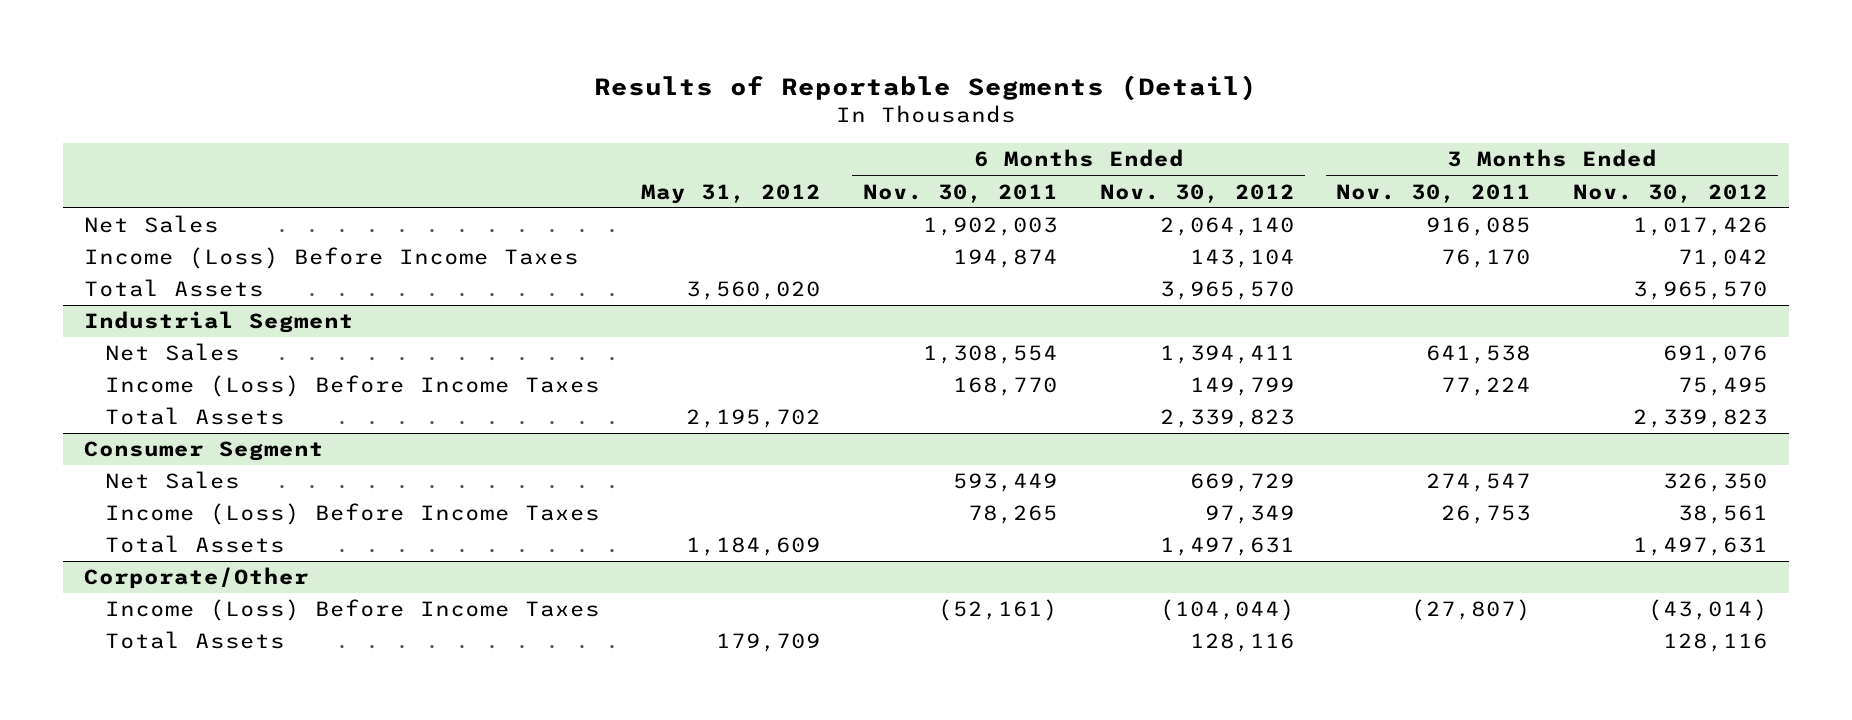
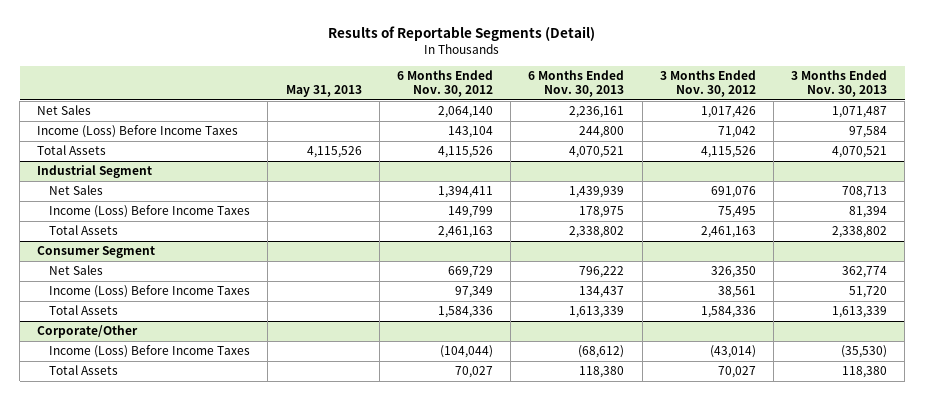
[641,183,822,204] May 31, 2012 -> none
[862,183,1058,203] Nov. 30, 2011 -> none
[1336,183,1532,203] Nov. 30, 2011 -> none
none -> [285,85,362,98] May 31, 2013
none -> [528,70,625,98] 6 Months Ended Nov. 30, 2013
none -> [791,70,888,98] 3 Months Ended Nov. 30, 2013
[1159,281,1295,301] 3,965,570 -> [438,146,494,159] 4,115,526
[1632,281,1768,301] 3,965,570 -> [700,146,756,159] 4,115,526
[1159,409,1295,429] 2,339,823 -> [438,226,494,239] 2,461,163
[1632,409,1768,429] 2,339,823 -> [700,226,756,239] 2,461,163
[1159,537,1295,557] 1,497,631 -> [438,306,494,319] 1,584,336
[1632,537,1768,557] 1,497,631 -> [700,306,756,319] 1,584,336
[1189,633,1295,653] 128,116 -> [455,366,494,379] 70,027
[1662,633,1768,653] 128,116 -> [717,366,756,379] 70,027

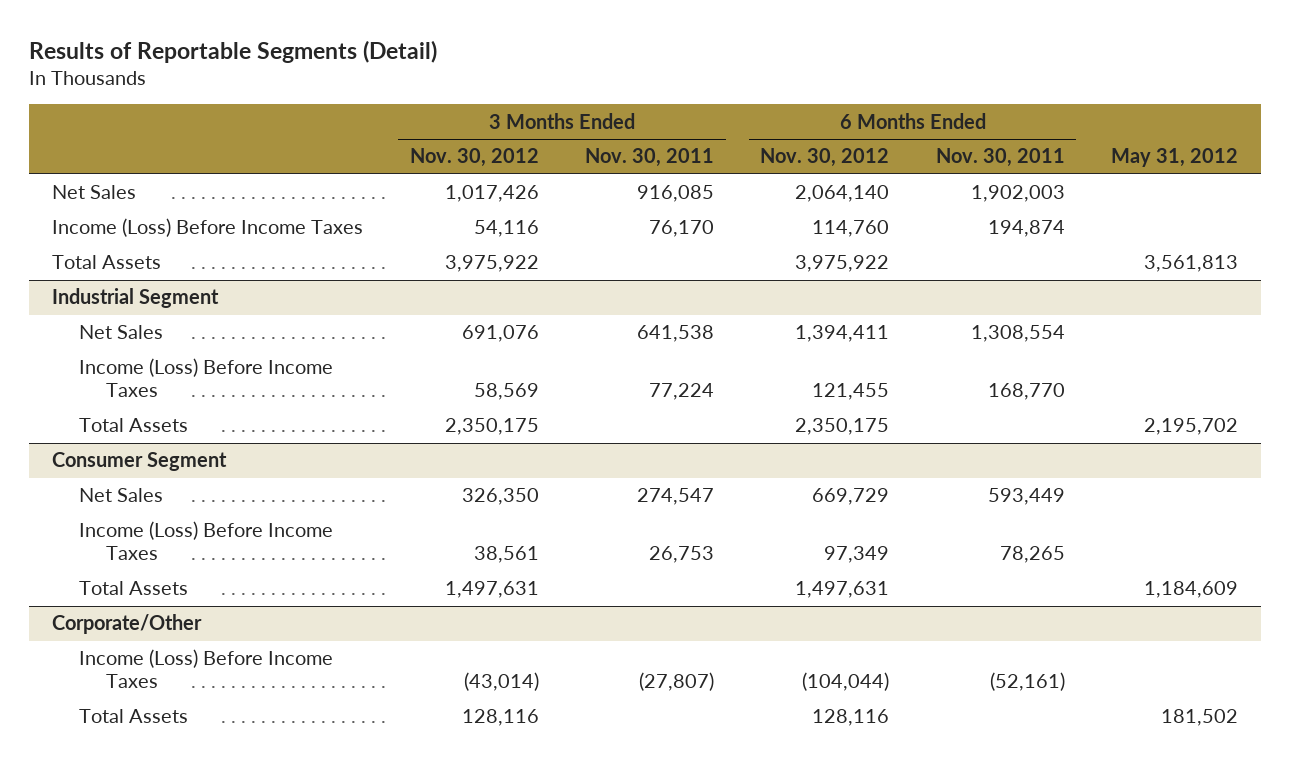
[285,85,362,98] May 31, 2013 -> none
[528,70,625,98] 6 Months Ended Nov. 30, 2013 -> none
[791,70,888,98] 3 Months Ended Nov. 30, 2013 -> none
none -> [584,148,714,168] Nov. 30, 2011
none -> [935,148,1065,168] Nov. 30, 2011
none -> [1111,148,1239,168] May 31, 2012
[448,126,494,139] 143,104 -> [812,220,890,238] 114,760
[717,126,756,139] 71,042 -> [473,220,539,238] 54,116
[438,146,494,159] 4,115,526 -> [795,255,890,273] 3,975,922
[700,146,756,159] 4,115,526 -> [444,255,539,273] 3,975,922
[448,206,494,219] 149,799 -> [812,383,890,401] 121,455
[717,206,756,219] 75,495 -> [473,383,539,401] 58,569
[438,226,494,239] 2,461,163 -> [795,418,890,436] 2,350,175
[700,226,756,239] 2,461,163 -> [444,418,539,436] 2,350,175
[438,306,494,319] 1,584,336 -> [795,581,890,599] 1,497,631
[700,306,756,319] 1,584,336 -> [444,581,539,599] 1,497,631
[455,366,494,379] 70,027 -> [812,709,890,727] 128,116
[717,366,756,379] 70,027 -> [461,709,539,727] 128,116

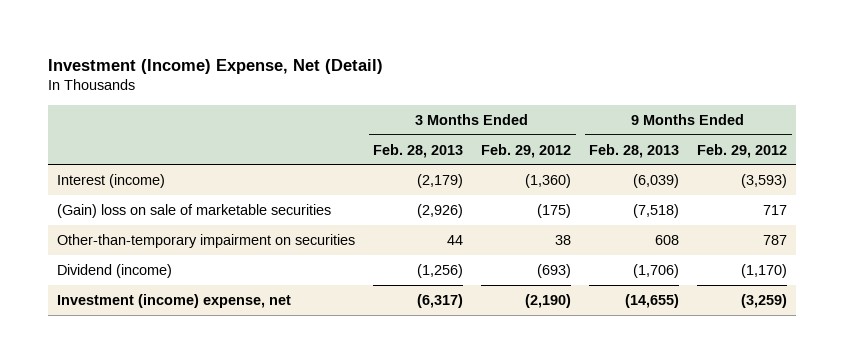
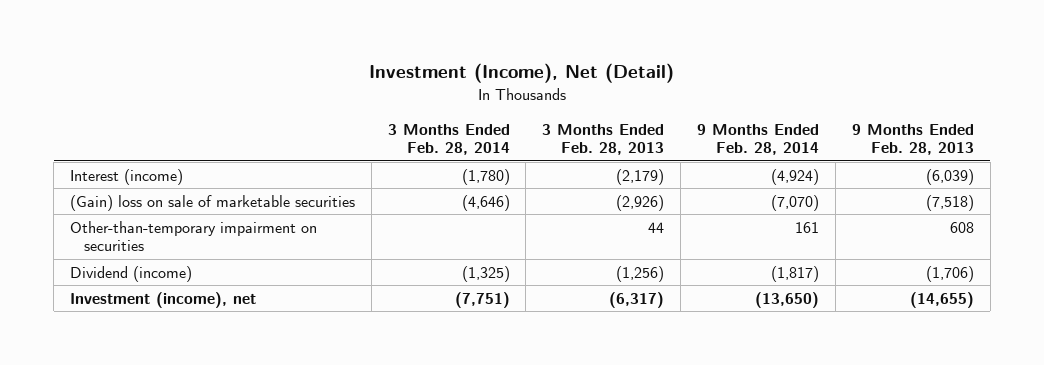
[48,58,384,74] Investment (Income) Expense, Net (Detail) -> [368,63,674,84] Investment (Income), Net (Detail)
[481,143,572,158] Feb. 29, 2012 -> none
[697,143,788,158] Feb. 29, 2012 -> none
none -> [387,123,510,156] 3 Months Ended Feb. 28, 2014
none -> [697,123,820,156] 9 Months Ended Feb. 28, 2014
[57,293,292,308] Investment (income) expense, net -> [69,291,256,308] Investment (income), net

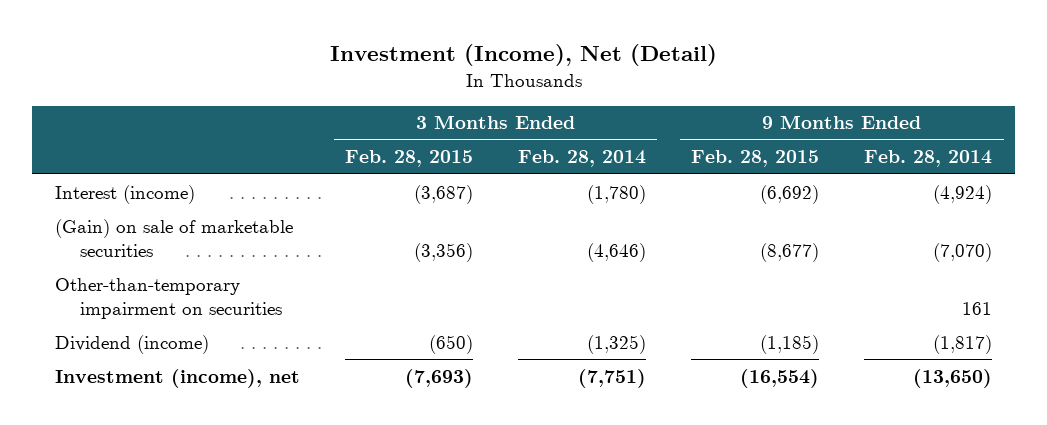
[542,123,665,156] 3 Months Ended Feb. 28, 2013 -> none
[851,123,974,156] 9 Months Ended Feb. 28, 2013 -> none
none -> [344,150,473,168] Feb. 28, 2015
none -> [691,150,820,168] Feb. 28, 2015
[69,194,355,211] (Gain) loss on sale of marketable securities -> [54,218,293,257] (Gain) on sale of marketable securities

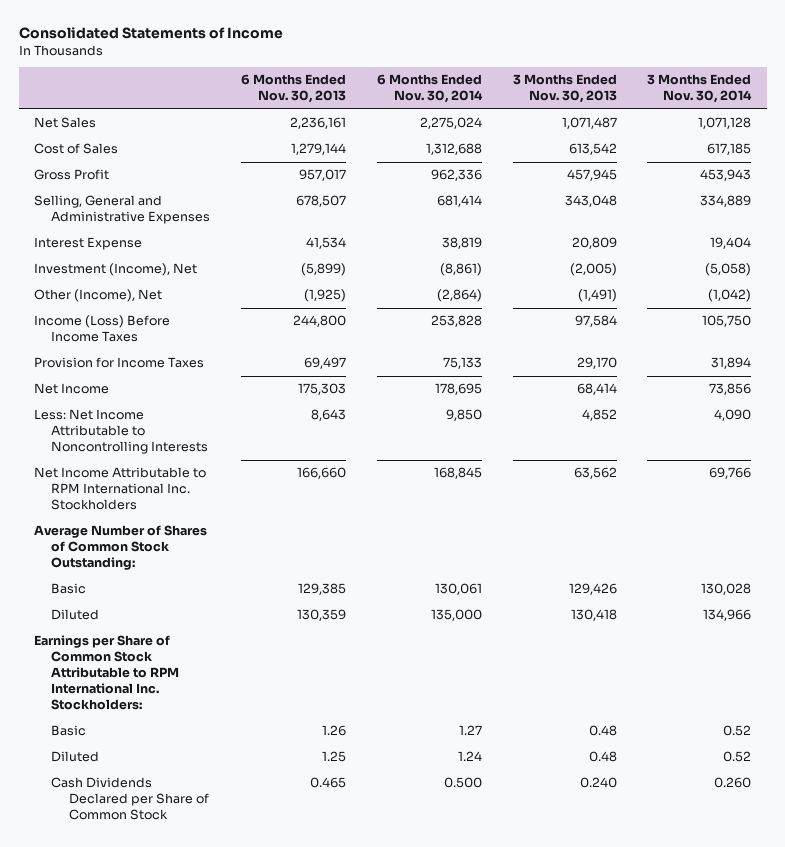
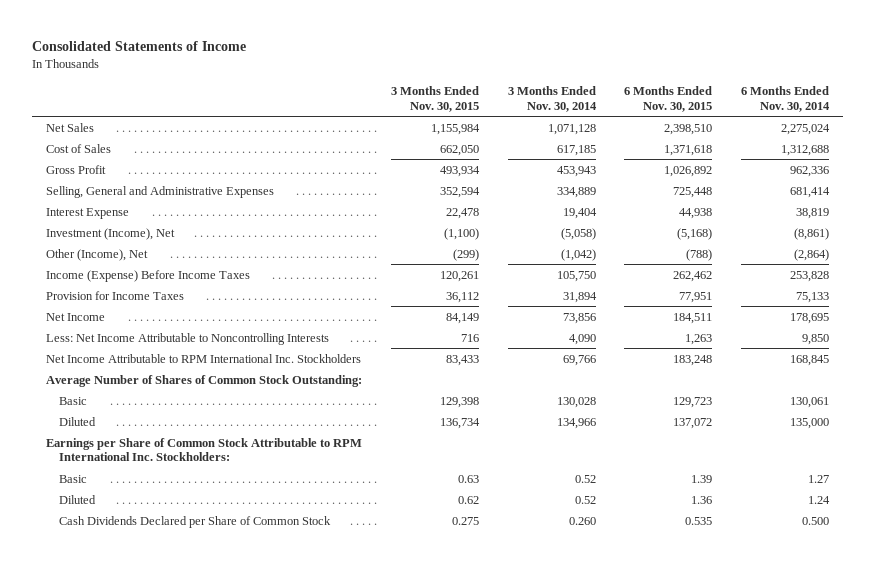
[241,74,347,104] 6 Months Ended Nov. 30, 2013 -> none
[512,74,617,104] 3 Months Ended Nov. 30, 2013 -> none
none -> [391,85,480,112] 3 Months Ended Nov. 30, 2015
none -> [624,85,713,112] 6 Months Ended Nov. 30, 2015
[34,315,171,343] Income (Loss) Before Income Taxes -> [46,269,251,282] Income (Expense) Before Income Taxes

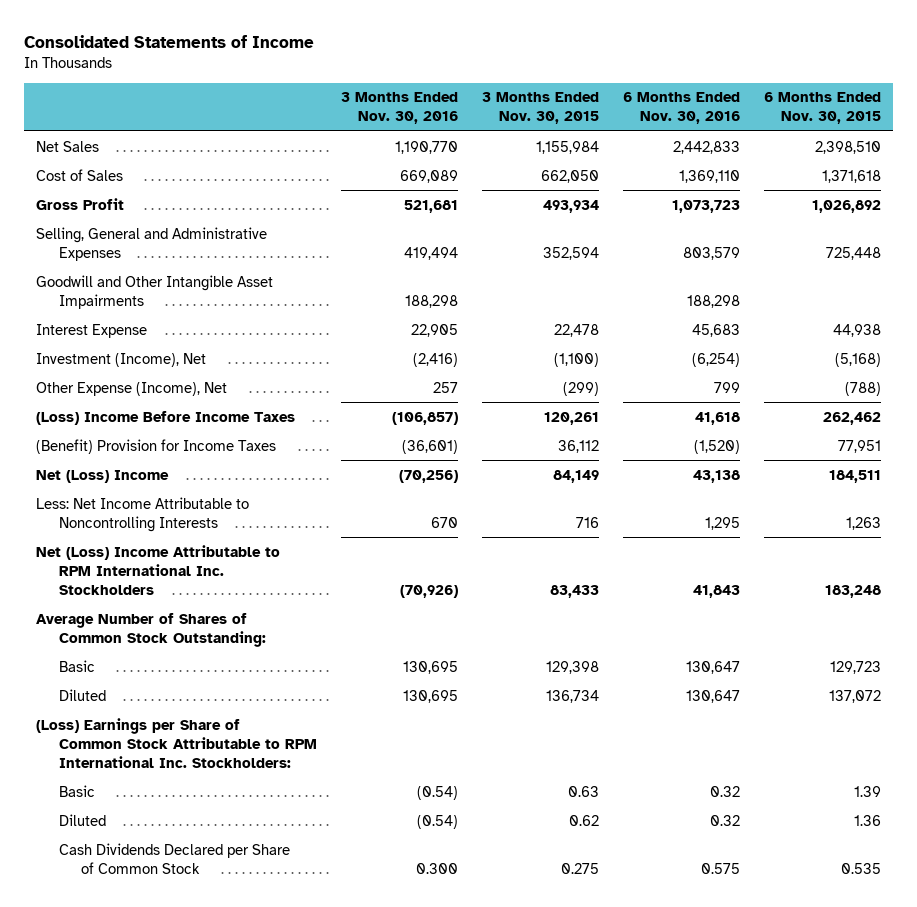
[507,85,597,112] 3 Months Ended Nov. 30, 2014 -> none
[740,85,830,112] 6 Months Ended Nov. 30, 2014 -> none
none -> [340,92,458,125] 3 Months Ended Nov. 30, 2016
none -> [622,92,740,125] 6 Months Ended Nov. 30, 2016
none -> [36,274,274,309] Goodwill and Other Intangible Asset Impairments
[46,248,149,261] Other (Income), Net -> [36,381,228,396] Other Expense (Income), Net
[46,269,251,282] Income (Expense) Before Income Taxes -> [36,410,296,425] (Loss) Income Before Income Taxes
[46,290,185,300] Provision for Income Taxes -> [36,438,277,454] (Benefit) Provision for Income Taxes
[46,312,106,321] Net Income -> [36,469,170,483] Net (Loss) Income
[46,353,362,363] Net Income Attributable to RPM International Inc. Stockholders -> [36,544,281,595] Net (Loss) Income Attributable to RPM International Inc. Stockholders
[46,437,363,462] Earnings per Share of Common Stock Attributable to RPM International Inc. Stockholders: -> [36,717,317,768] (Loss) Earnings per Share of Common Stock Attributable to RPM International Inc. Stockholders:

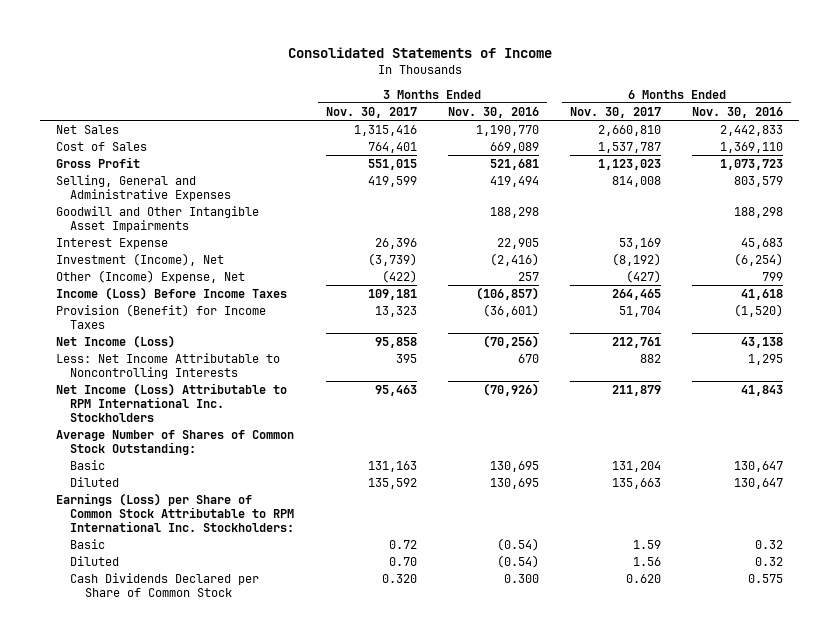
[481,92,599,125] 3 Months Ended Nov. 30, 2015 -> none
[763,92,881,125] 6 Months Ended Nov. 30, 2015 -> none
none -> [325,106,417,118] Nov. 30, 2017
none -> [569,106,661,118] Nov. 30, 2017
[36,381,228,396] Other Expense (Income), Net -> [55,269,245,283] Other (Income) Expense, Net
[36,410,296,425] (Loss) Income Before Income Taxes -> [55,286,287,300] Income (Loss) Before Income Taxes
[36,438,277,454] (Benefit) Provision for Income Taxes -> [55,303,266,329] Provision (Benefit) for Income Taxes
[36,469,170,483] Net (Loss) Income -> [55,334,175,348] Net Income (Loss)
[36,544,281,595] Net (Loss) Income Attributable to RPM International Inc. Stockholders -> [55,382,287,422] Net Income (Loss) Attributable to RPM International Inc. Stockholders
[36,717,317,768] (Loss) Earnings per Share of Common Stock Attributable to RPM International Inc. Stockholders: -> [55,492,295,532] Earnings (Loss) per Share of Common Stock Attributable to RPM International Inc. Stockholders:

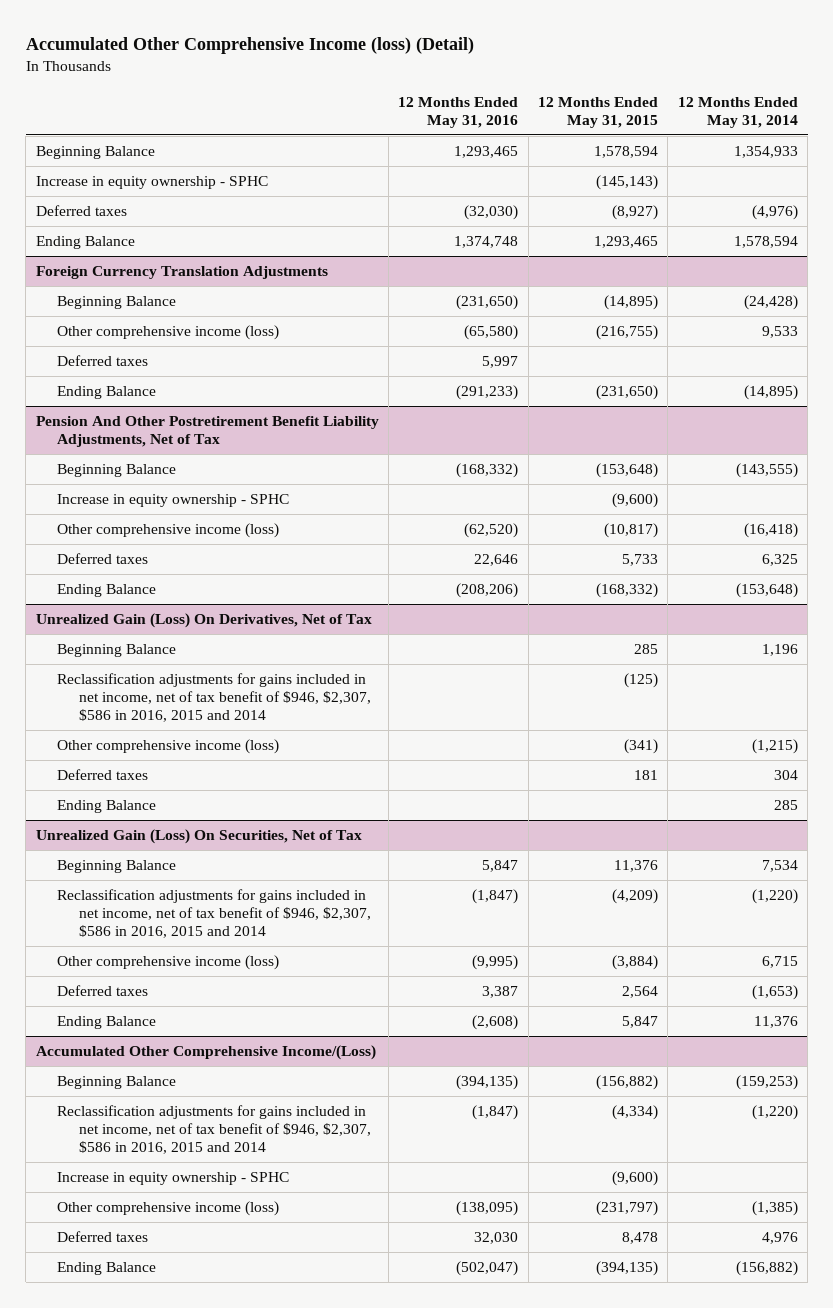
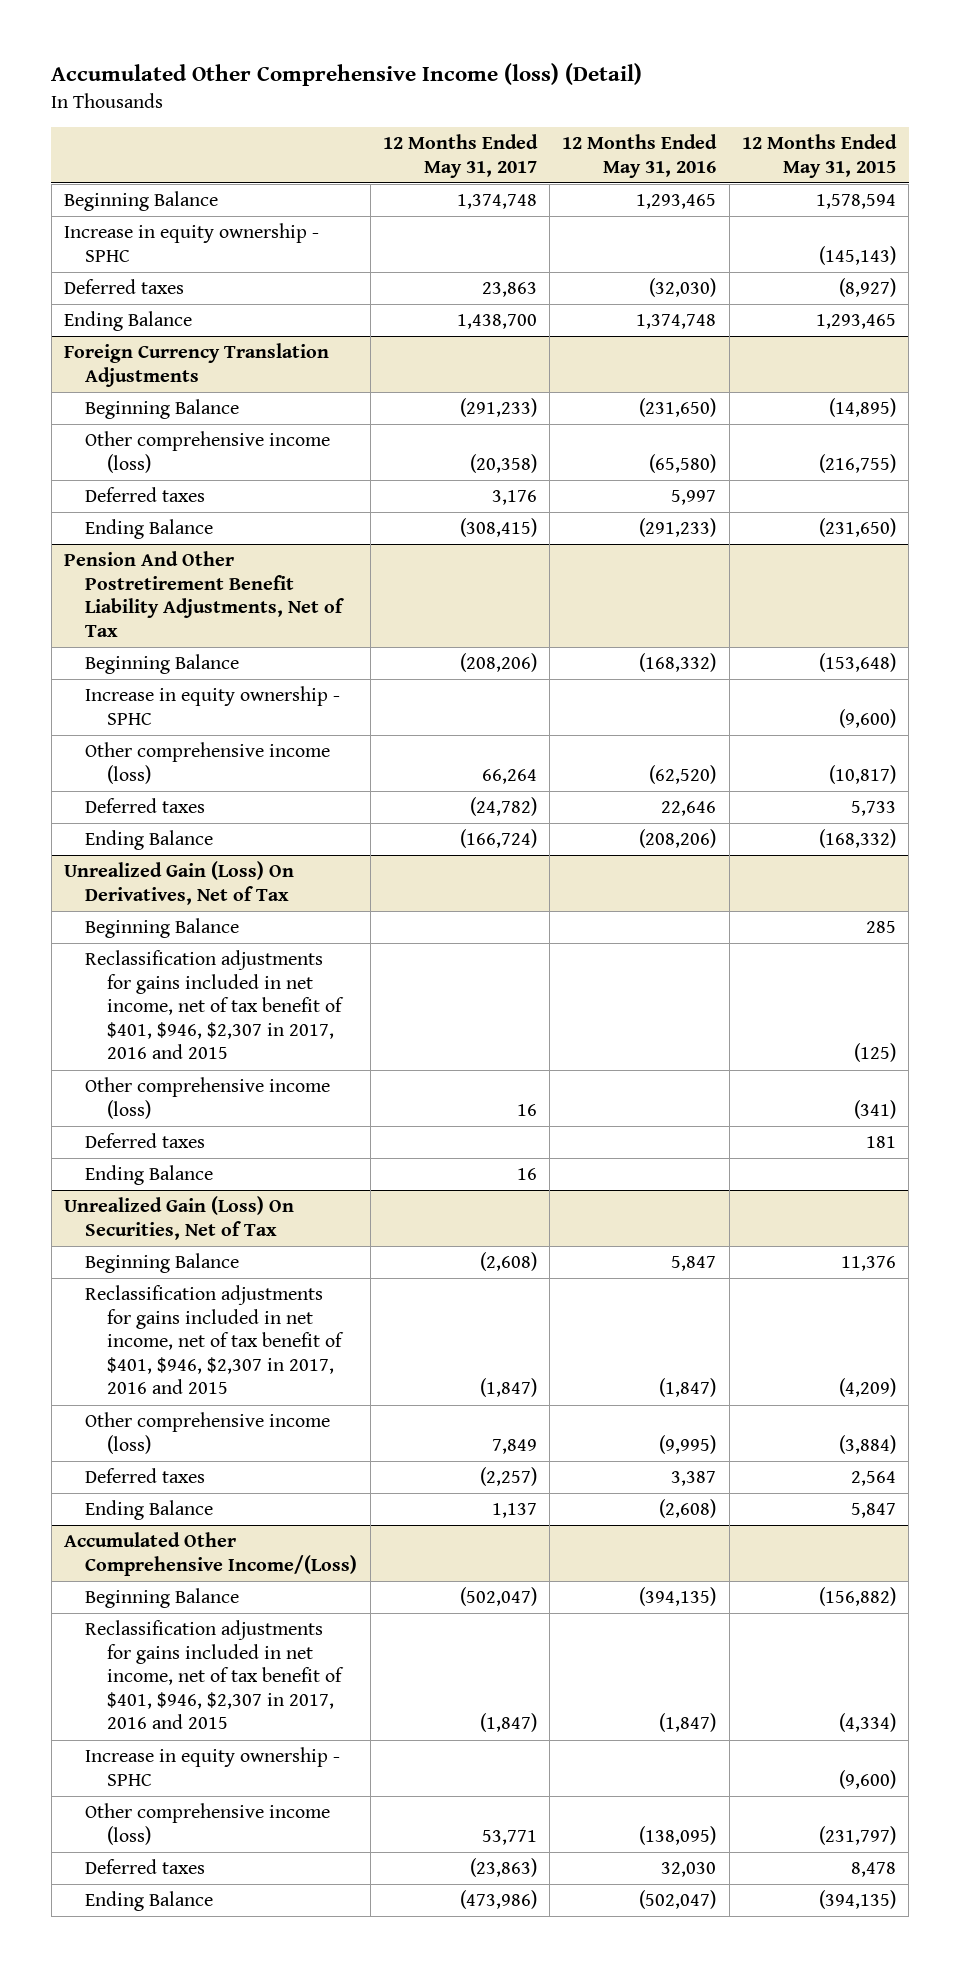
[677,96,798,128] 12 Months Ended May 31, 2014 -> none
none -> [382,134,538,178] 12 Months Ended May 31, 2017
[57,672,371,723] Reclassification adjustments for gains included in net income, net of tax benefit of $946, $2,307, $586 in 2016, 2015 and 2014 -> [85,950,344,1060] Reclassification adjustments for gains included in net income, net of tax benefit of $401, $946, $2,307 in 2017, 2016 and 2015
[57,888,371,939] Reclassification adjustments for gains included in net income, net of tax benefit of $946, $2,307, $586 in 2016, 2015 and 2014 -> [85,1285,344,1395] Reclassification adjustments for gains included in net income, net of tax benefit of $401, $946, $2,307 in 2017, 2016 and 2015
[57,1104,371,1155] Reclassification adjustments for gains included in net income, net of tax benefit of $946, $2,307, $586 in 2016, 2015 and 2014 -> [85,1620,344,1730] Reclassification adjustments for gains included in net income, net of tax benefit of $401, $946, $2,307 in 2017, 2016 and 2015

